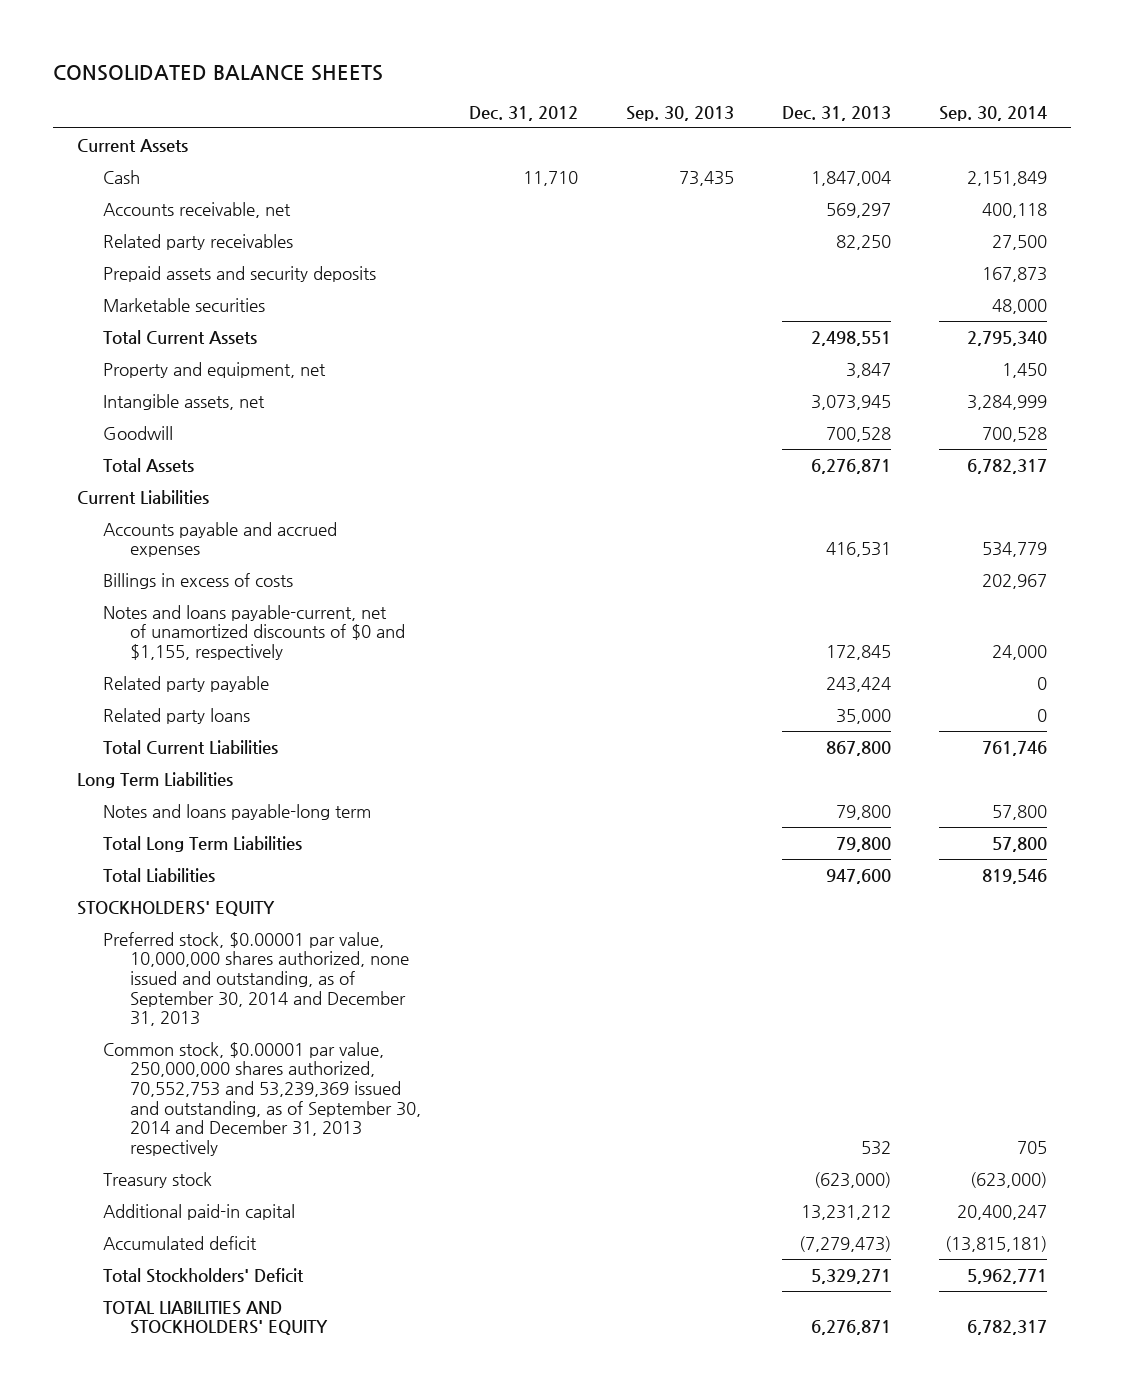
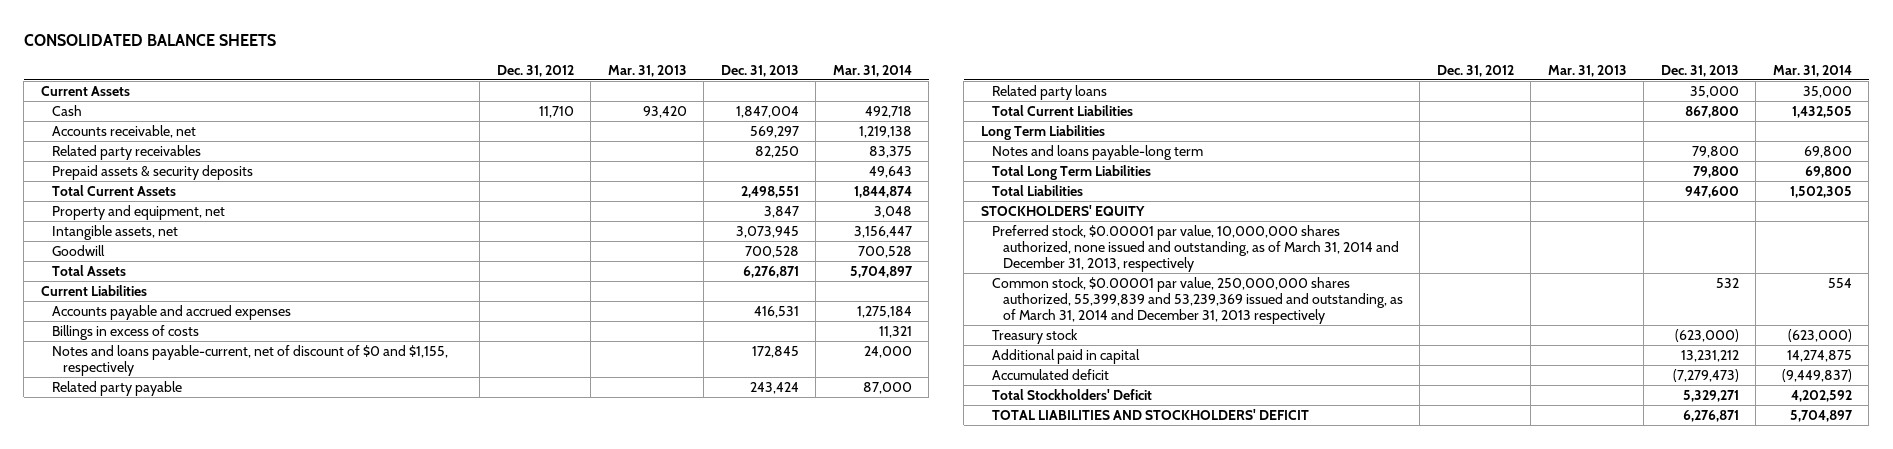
[625,105,734,121] Sep. 30, 2013 -> none
[939,105,1048,121] Sep. 30, 2014 -> none
none -> [607,64,687,77] Mar. 31, 2013
none -> [832,64,912,77] Mar. 31, 2014
[103,297,266,312] Marketable securities -> none
[103,265,377,282] Prepaid assets and security deposits -> [51,164,253,180] Prepaid assets & security deposits
[103,604,405,661] Notes and loans payable-current, net of unamortized discounts of $0 and $1,155, respectively -> [51,344,448,376] Notes and loans payable-current, net of discount of $0 and $1,155, respectively
[103,931,409,1027] Preferred stock, $0.00001 par value, 10,000,000 shares authorized, none issued and outstanding, as of September 30, 2014 and December 31, 2013 -> [991,224,1399,273] Preferred stock, $0.00001 par value, 10,000,000 shares authorized, none issued and outstanding, as of March 31, 2014 and December 31, 2013, respectively
[103,1041,421,1156] Common stock, $0.00001 par value, 250,000,000 shares authorized, 70,552,753 and 53,239,369 issued and outstanding, as of September 30, 2014 and December 31, 2013 respectively -> [991,276,1403,325] Common stock, $0.00001 par value, 250,000,000 shares authorized, 55,399,839 and 53,239,369 issued and outstanding, as of March 31, 2014 and December 31, 2013 respectively
[103,1203,296,1220] Additional paid-in capital -> [991,348,1140,364] Additional paid in capital
[103,1300,328,1336] TOTAL LIABILITIES AND STOCKHOLDERS' EQUITY -> [991,408,1309,420] TOTAL LIABILITIES AND STOCKHOLDERS' DEFICIT

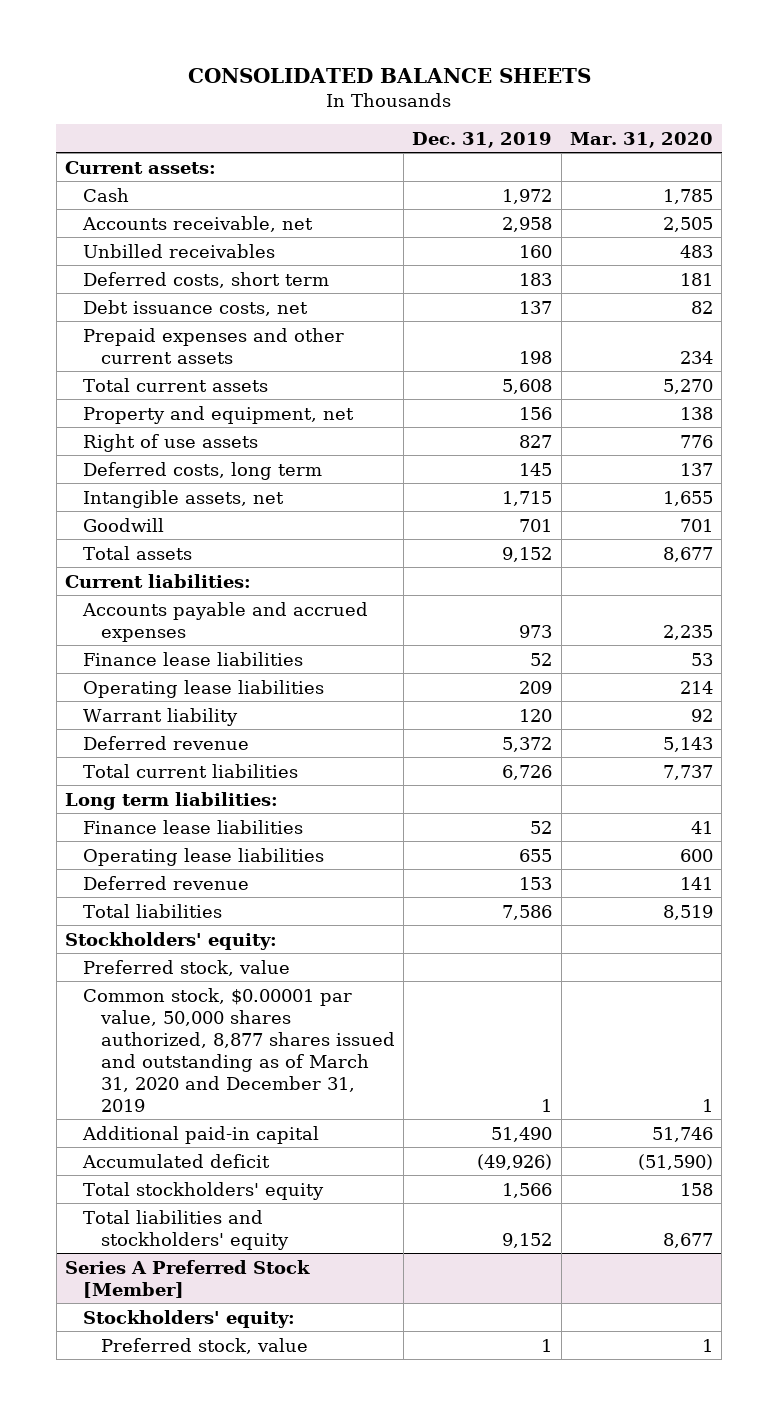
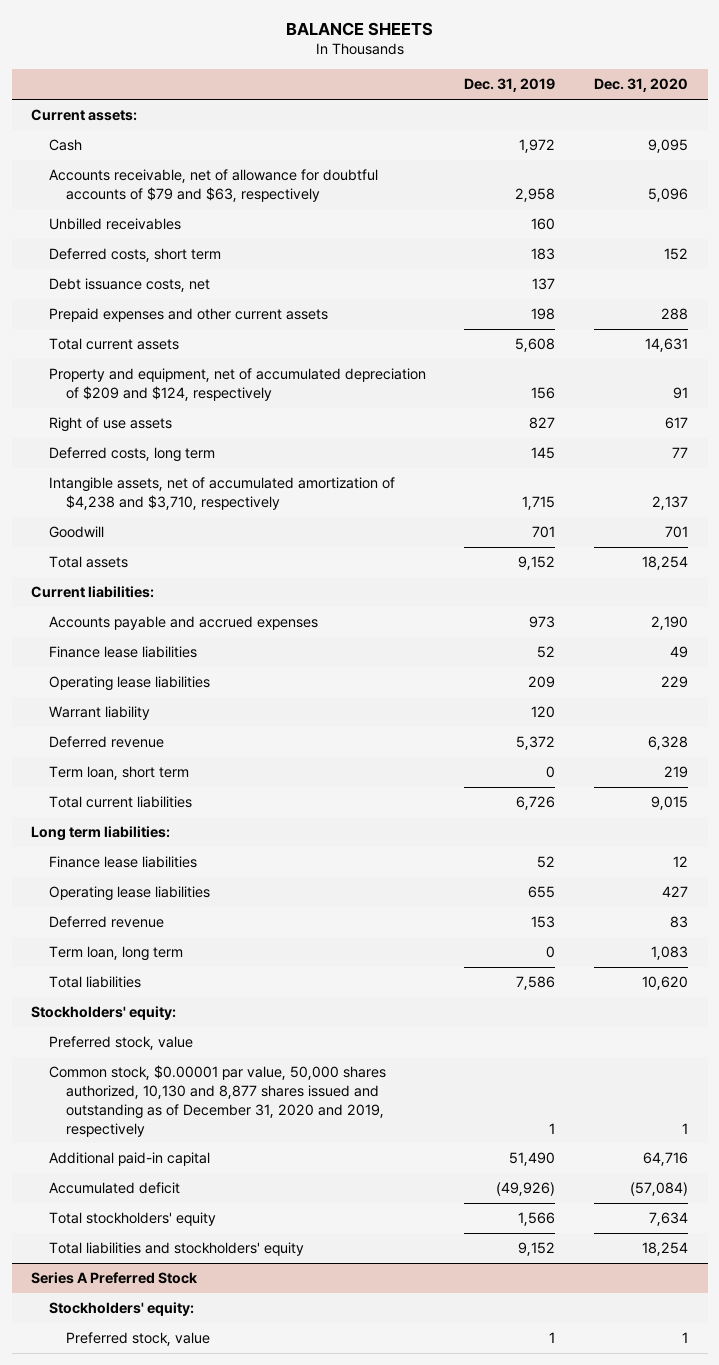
[187,68,591,84] CONSOLIDATED BALANCE SHEETS -> [285,21,433,36] BALANCE SHEETS
[569,131,713,148] Mar. 31, 2020 -> none
none -> [594,78,689,93] Dec. 31, 2020
[81,215,313,232] Accounts receivable, net -> [48,169,378,202] Accounts receivable, net of allowance for doubtful accounts of $79 and $63, respectively
[82,405,354,424] Property and equipment, net -> [48,368,426,401] Property and equipment, net of accumulated depreciation of $209 and $124, respectively
[82,489,284,508] Intangible assets, net -> [48,477,395,510] Intangible assets, net of accumulated amortization of $4,238 and $3,710, respectively
none -> [48,766,189,781] Term loan, short term
none -> [48,946,183,962] Term loan, long term
[82,987,395,1112] Common stock, $0.00001 par value, 50,000 shares authorized, 8,877 shares issued and outstanding as of March 31, 2020 and December 31, 2019 -> [48,1065,386,1137] Common stock, $0.00001 par value, 50,000 shares authorized, 10,130 and 8,877 shares issued and outstanding as of December 31, 2020 and 2019, respectively
[64,1259,310,1298] Series A Preferred Stock [Member] -> [31,1272,199,1285] Series A Preferred Stock

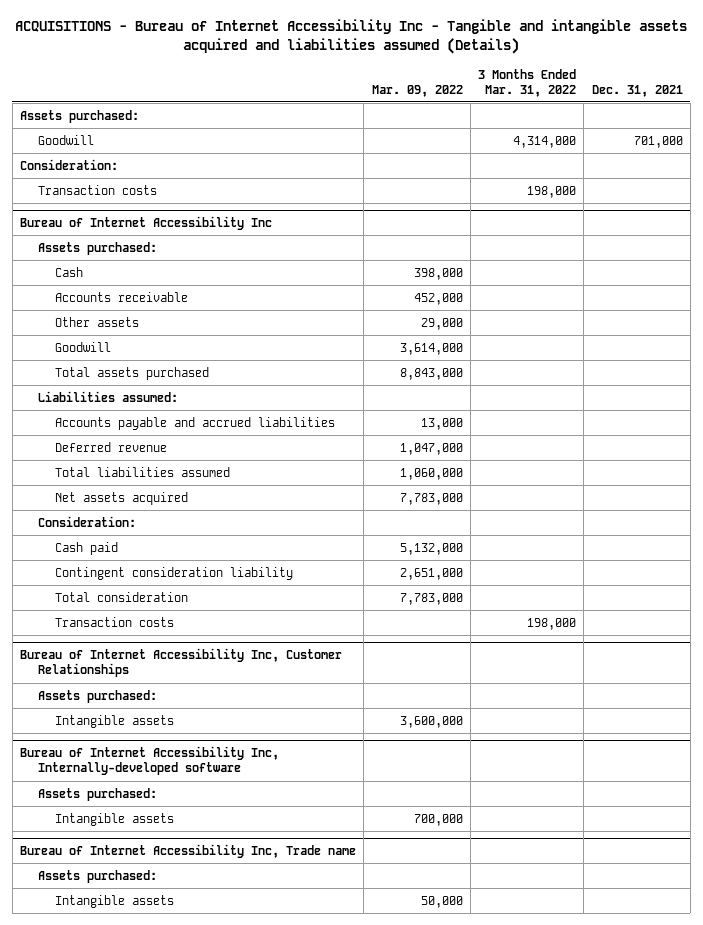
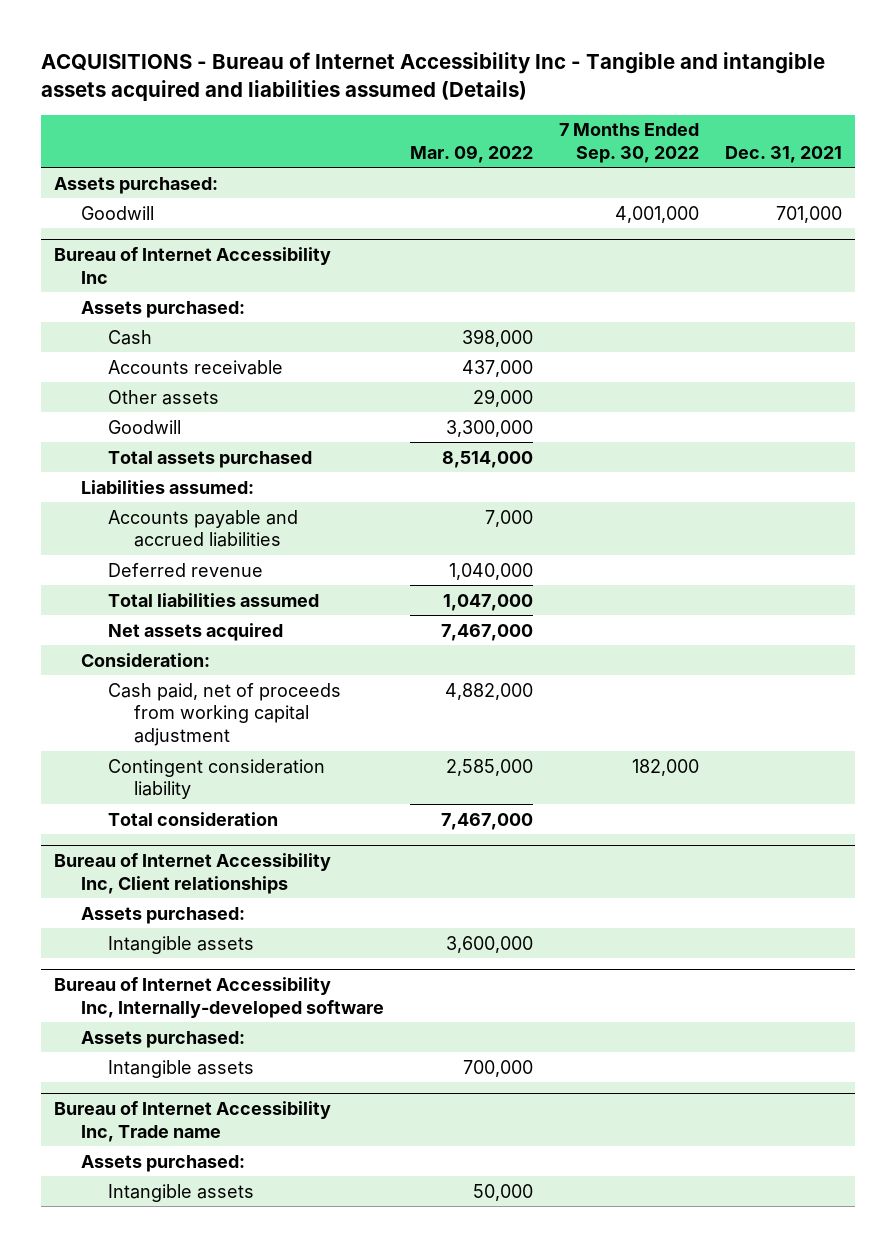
[478,68,577,97] 3 Months Ended Mar. 31, 2022 -> none
none -> [558,123,699,163] 7 Months Ended Sep. 30, 2022
[20,158,119,170] Consideration: -> none
[37,184,157,195] Transaction costs -> none
[413,292,463,305] 452,000 -> [461,359,533,377] 437,000
[399,342,463,355] 3,614,000 -> [445,419,533,437] 3,300,000
[399,367,463,380] 8,843,000 -> [441,450,533,468] 8,514,000
[420,417,463,430] 13,000 -> [484,509,533,527] 7,000
[399,442,463,455] 1,047,000 -> [448,562,533,580] 1,040,000
[399,467,463,480] 1,060,000 -> [442,593,533,611] 1,047,000
[399,492,463,505] 7,783,000 -> [440,623,533,641] 7,467,000
[54,541,118,555] Cash paid -> none
[54,616,174,627] Transaction costs -> none
none -> [107,682,341,746] Cash paid, net of proceeds from working capital adjustment
[399,567,463,580] 2,651,000 -> [445,758,533,776] 2,585,000
[399,592,463,605] 7,783,000 -> [440,812,533,830] 7,467,000
[20,648,343,678] Bureau of Internet Accessibility Inc, Customer Relationships -> [53,853,331,894] Bureau of Internet Accessibility Inc, Client relationships

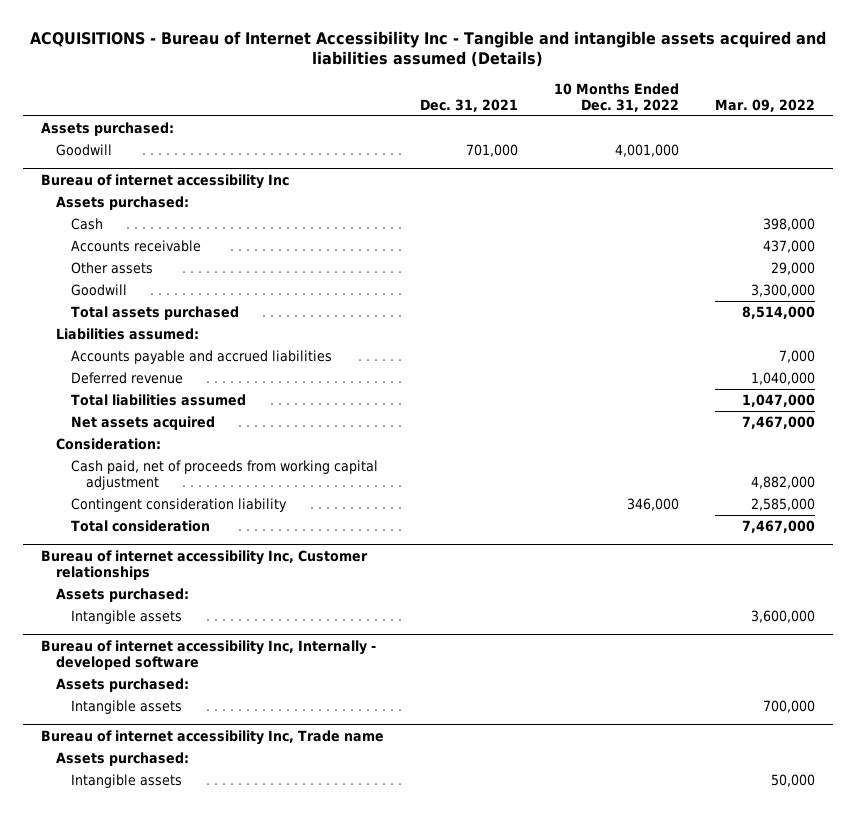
[558,123,699,163] 7 Months Ended Sep. 30, 2022 -> none
none -> [553,83,679,112] 10 Months Ended Dec. 31, 2022
[53,247,331,284] Bureau of Internet Accessibility Inc -> [40,173,289,189] Bureau of internet accessibility Inc
[53,853,331,894] Bureau of Internet Accessibility Inc, Client relationships -> [40,549,368,580] Bureau of internet accessibility Inc, Customer relationships
[53,977,384,1018] Bureau of Internet Accessibility Inc, Internally-developed software -> [40,639,376,670] Bureau of internet accessibility Inc, Internally - developed software
[53,1101,331,1142] Bureau of Internet Accessibility Inc, Trade name -> [40,729,384,745] Bureau of internet accessibility Inc, Trade name

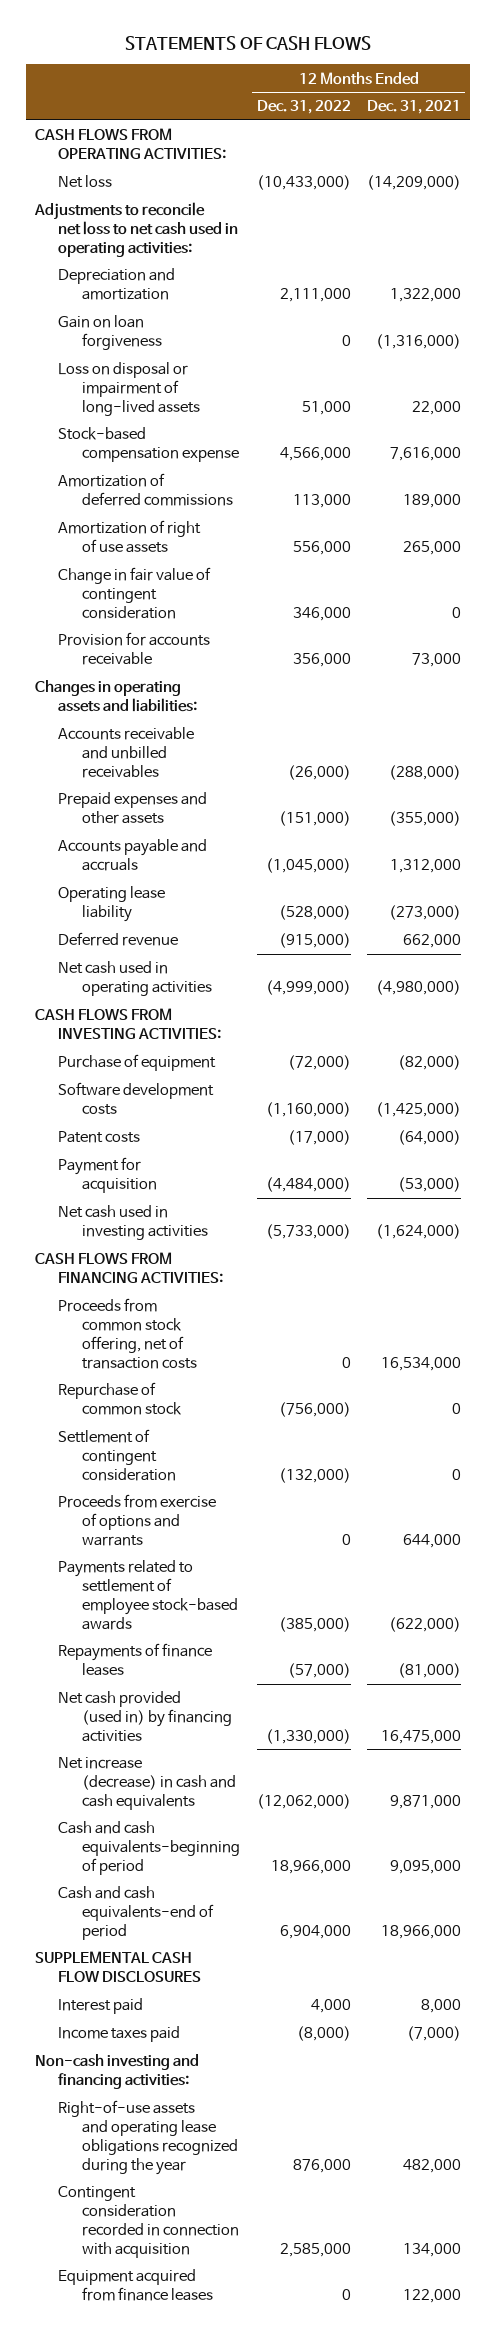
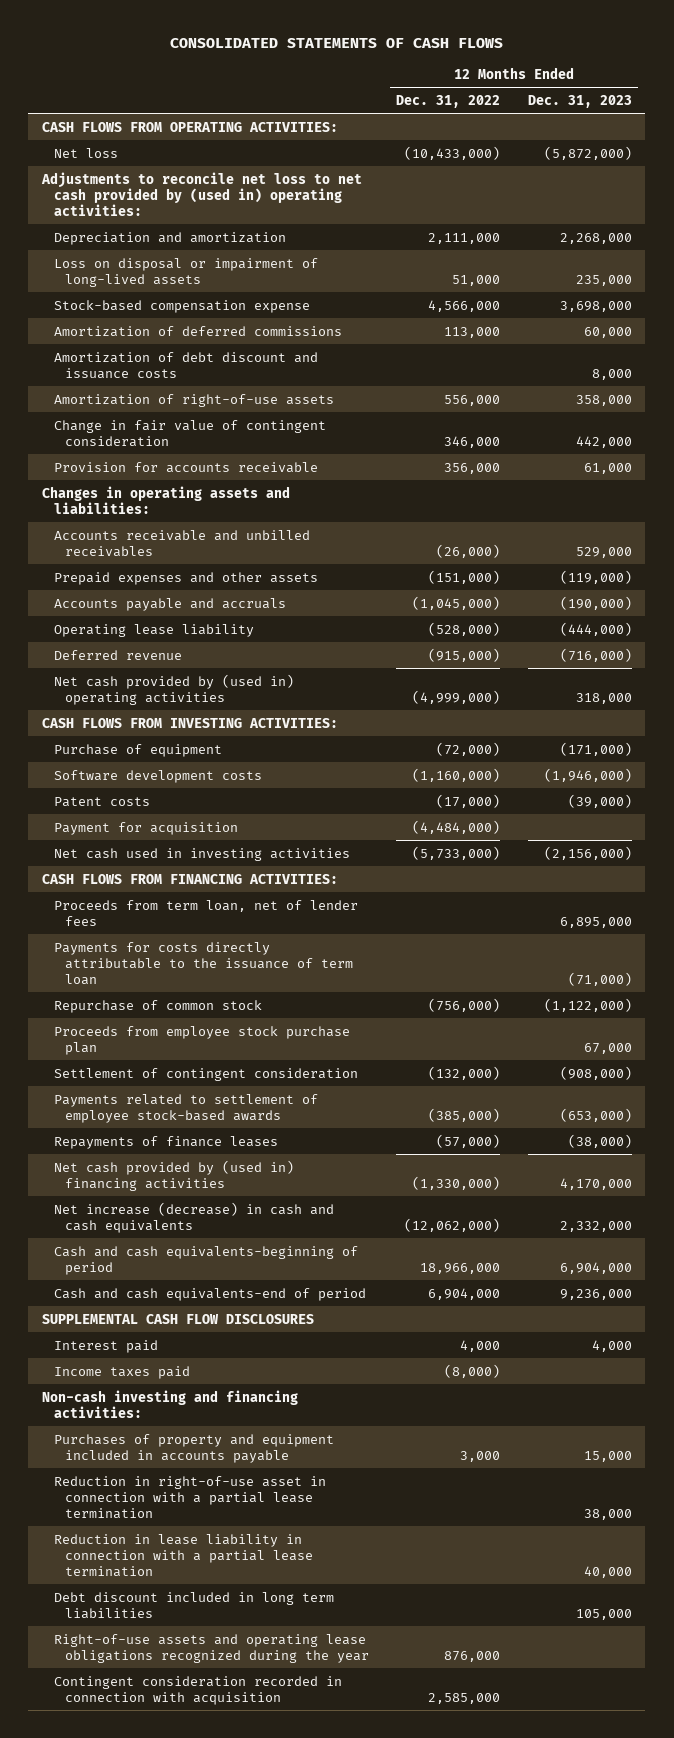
[125,36,372,51] STATEMENTS OF CASH FLOWS -> [169,38,503,49] CONSOLIDATED STATEMENTS OF CASH FLOWS
[367,100,462,115] Dec. 31, 2021 -> none
none -> [527,94,632,108] Dec. 31, 2023
[33,202,239,257] Adjustments to reconcile net loss to net cash used in operating activities: -> [41,171,363,216] Adjustments to reconcile net loss to net cash provided by (used in) operating activities:
[58,315,162,351] Gain on loan forgiveness -> none
none -> [53,351,318,379] Amortization of debt discount and issuance costs
[58,520,202,554] Amortization of right of use assets -> [53,393,334,407] Amortization of right-of-use assets
[58,961,212,997] Net cash used in operating activities -> [53,673,294,705] Net cash provided by (used in) operating activities
[58,1298,197,1369] Proceeds from common stock offering, net of transaction costs -> none
none -> [53,899,358,926] Proceeds from term loan, net of lender fees
none -> [53,941,354,985] Payments for costs directly attributable to the issuance of term loan
none -> [53,1025,350,1055] Proceeds from employee stock purchase plan
[58,1494,217,1546] Proceeds from exercise of options and warrants -> none
[58,1691,232,1742] Net cash provided (used in) by financing activities -> [53,1159,294,1191] Net cash provided by (used in) financing activities
none -> [53,1433,334,1463] Purchases of property and equipment included in accounts payable
none -> [53,1475,326,1519] Reduction in right-of-use asset in connection with a partial lease termination
none -> [53,1533,314,1577] Reduction in lease liability in connection with a partial lease termination
none -> [53,1591,334,1619] Debt discount included in long term liabilities
[58,2269,213,2302] Equipment acquired from finance leases -> none

